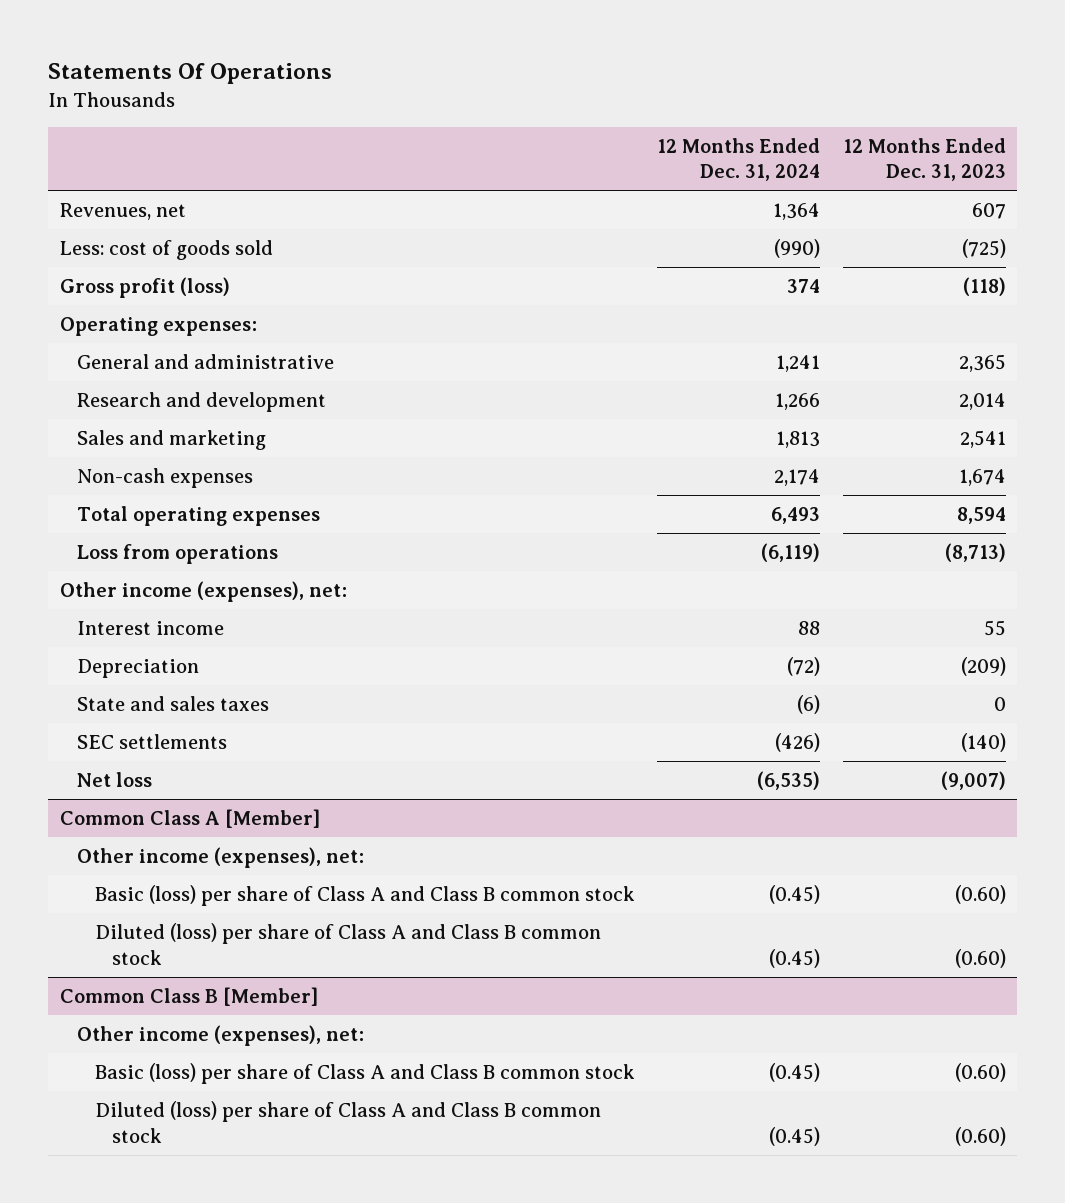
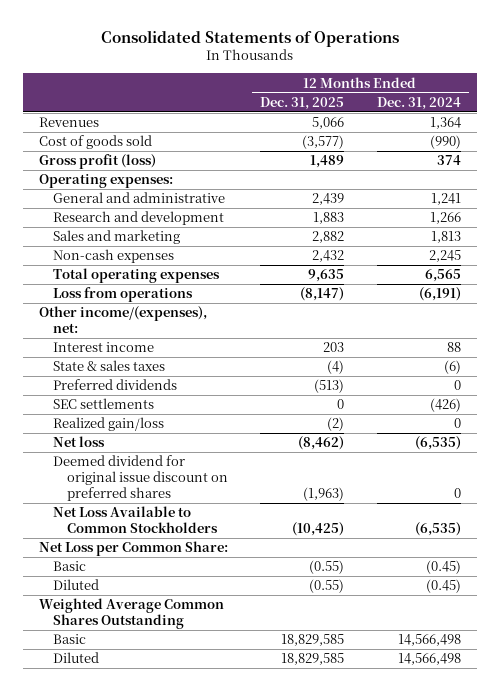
[48,63,333,85] Statements Of Operations -> [100,29,399,47] Consolidated Statements of Operations
[842,137,1006,182] 12 Months Ended Dec. 31, 2023 -> none
none -> [260,97,345,111] Dec. 31, 2025
[59,203,186,221] Revenues, net -> [38,117,99,128] Revenues
[59,240,273,261] Less: cost of goods sold -> [38,135,152,150] Cost of goods sold
[773,469,820,487] 2,174 -> [428,250,461,263] 2,245
[770,507,820,525] 6,493 -> [424,269,461,283] 6,565
[760,543,820,563] (6,119) -> [418,287,461,302] (6,191)
[59,581,347,603] Other income (expenses), net: -> [38,306,207,334] Other income/(expenses), net:
[77,659,200,679] Depreciation -> none
[77,696,270,712] State and sales taxes -> [52,360,165,372] State & sales taxes
none -> [52,379,177,391] Preferred dividends
none -> [52,417,164,432] Realized gain/loss
[59,809,320,829] Common Class A [Member] -> none
[77,847,365,869] Other income (expenses), net: -> none
[59,987,318,1007] Common Class B [Member] -> none
[77,1025,365,1047] Other income (expenses), net: -> none
[94,1063,635,1085] Basic (loss) per share of Class A and Class B common stock -> none
[94,1101,601,1143] Diluted (loss) per share of Class A and Class B common stock -> none
none -> [52,455,228,502] Deemed dividend for original issue discount on preferred shares
none -> [52,506,218,534] Net Loss Available to Common Stockholders
none -> [38,541,228,557] Net Loss per Common Share:
[94,885,635,907] Basic (loss) per share of Class A and Class B common stock -> [52,561,86,572] Basic
[94,923,601,965] Diluted (loss) per share of Class A and Class B common stock -> [52,579,99,591] Diluted
none -> [38,598,224,630] Weighted Average Common Shares Outstanding
none -> [52,634,86,645] Basic
none -> [52,652,99,664] Diluted

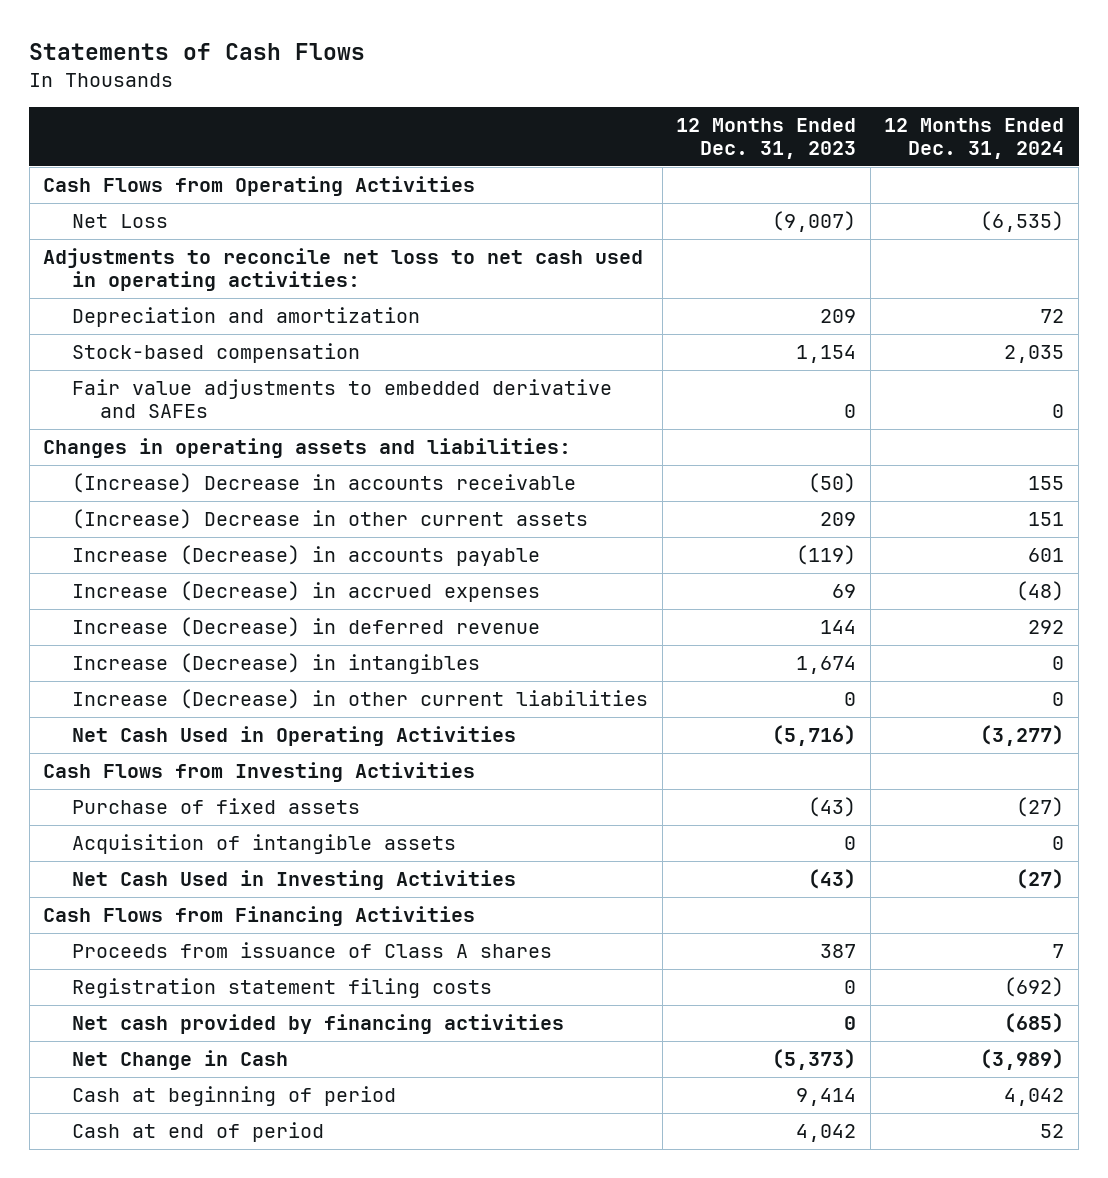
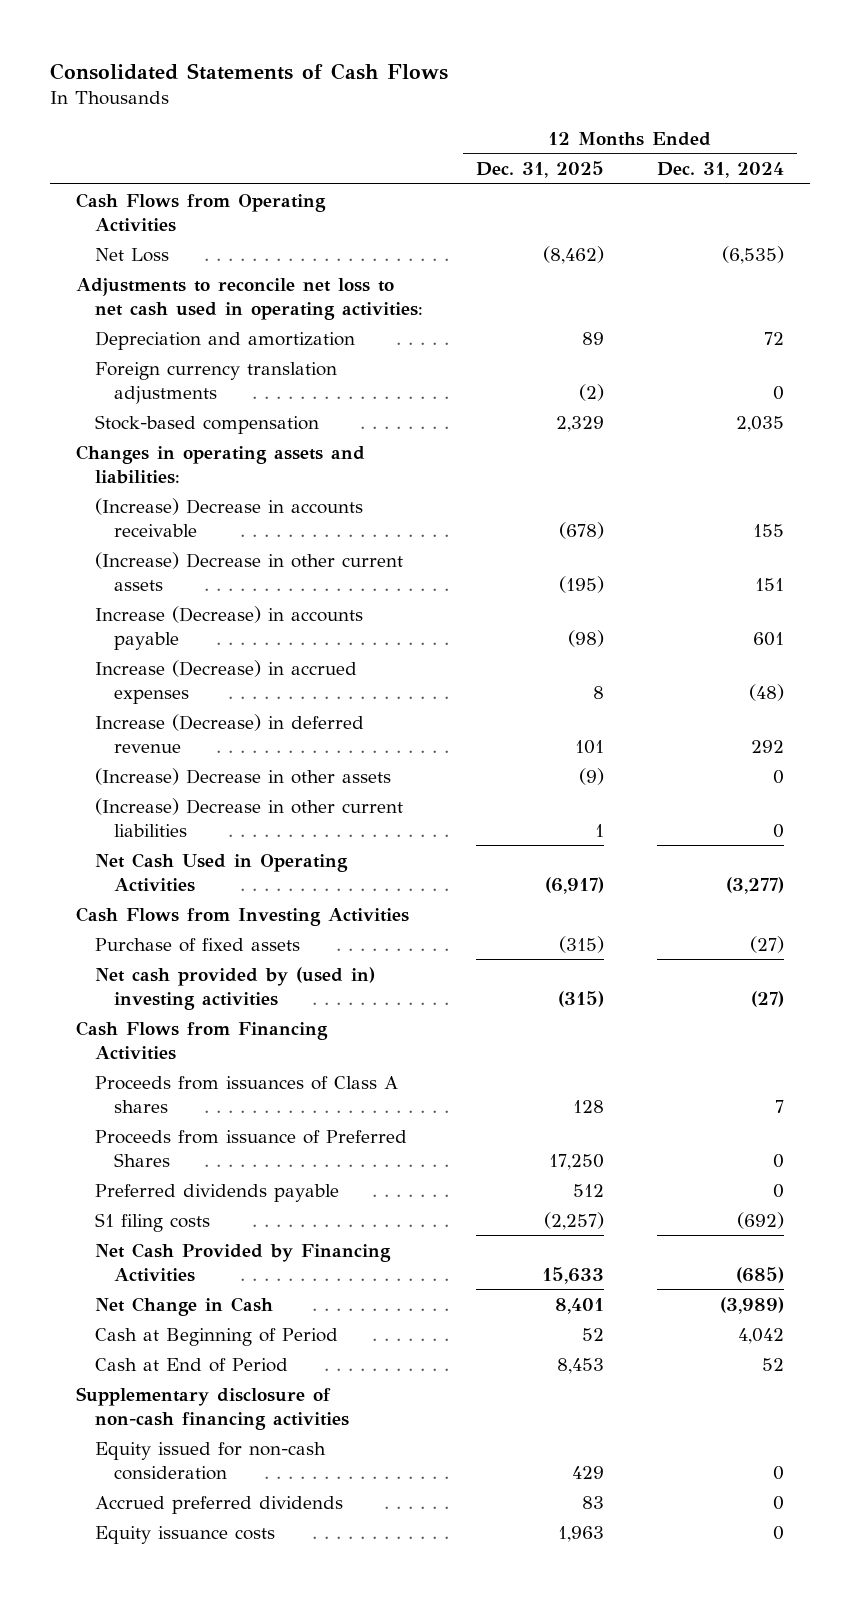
[29,43,366,61] Statements of Cash Flows -> [49,62,448,80] Consolidated Statements of Cash Flows
[676,117,857,159] 12 Months Ended Dec. 31, 2023 -> none
none -> [475,161,604,179] Dec. 31, 2025
none -> [95,361,338,404] Foreign currency translation adjustments
[71,379,612,419] Fair value adjustments to embedded derivative and SAFEs -> none
[71,653,480,675] Increase (Decrease) in intangibles -> [95,767,392,785] (Increase) Decrease in other assets
[71,689,648,710] Increase (Decrease) in other current liabilities -> [95,797,404,837] (Increase) Decrease in other current liabilities
[71,834,456,855] Acquisition of intangible assets -> none
[71,870,516,891] Net Cash Used in Investing Activities -> [95,966,376,1010] Net cash provided by (used in) investing activities
[71,942,552,959] Proceeds from issuance of Class A shares -> [95,1075,399,1113] Proceeds from issuances of Class A shares
none -> [95,1129,408,1167] Proceeds from issuance of Preferred Shares
none -> [95,1183,340,1202] Preferred dividends payable
[71,978,492,999] Registration statement filing costs -> [95,1212,211,1232] S1 filing costs
[71,1014,564,1035] Net cash provided by financing activities -> [95,1242,392,1282] Net Cash Provided by Financing Activities
[71,1086,396,1107] Cash at beginning of period -> [95,1327,339,1346] Cash at Beginning of Period
[71,1122,324,1143] Cash at end of period -> [95,1357,289,1372] Cash at End of Period
none -> [76,1386,350,1430] Supplementary disclosure of non-cash financing activities
none -> [95,1441,327,1480] Equity issued for non-cash consideration
none -> [95,1495,344,1514] Accrued preferred dividends
none -> [95,1525,276,1544] Equity issuance costs

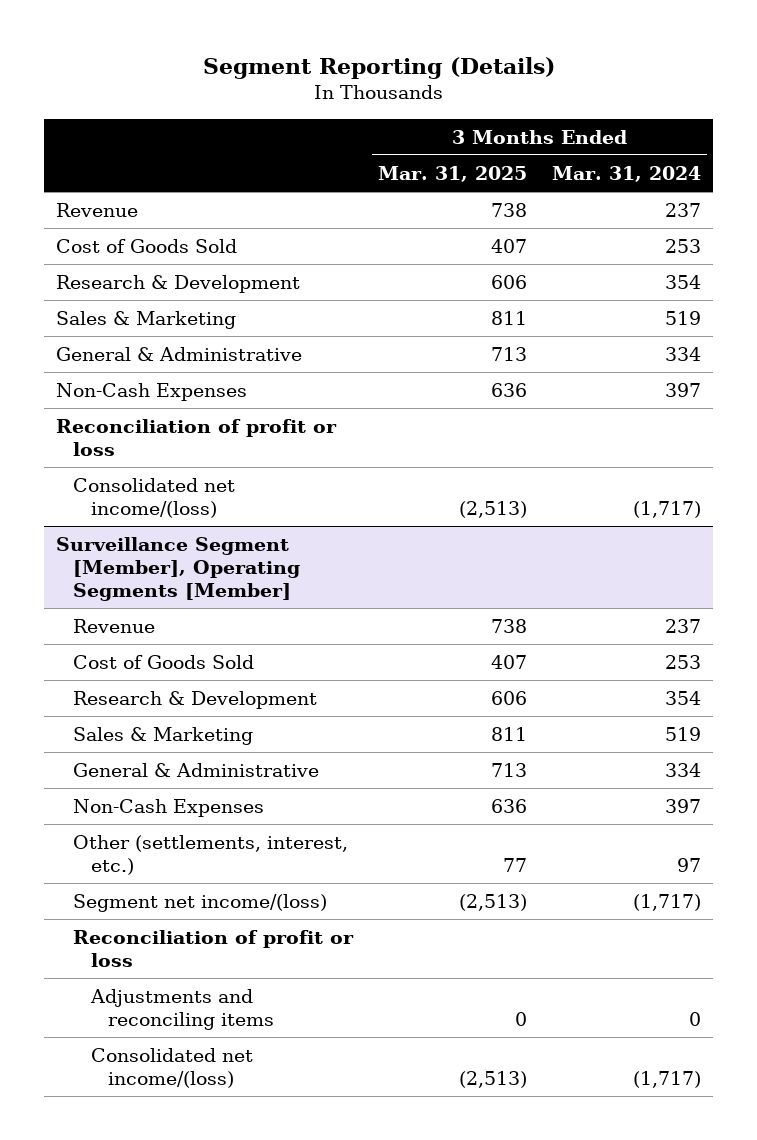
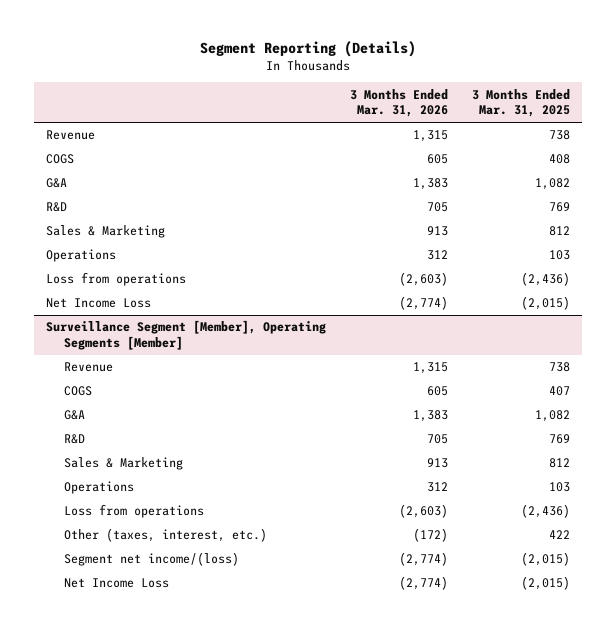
[551,166,701,183] Mar. 31, 2024 -> none
none -> [349,88,448,118] 3 Months Ended Mar. 31, 2026
[56,239,238,254] Cost of Goods Sold -> none
[56,275,301,294] Research & Development -> none
[56,347,303,362] General & Administrative -> none
[56,383,248,402] Non-Cash Expenses -> none
[56,419,338,457] Reconciliation of profit or loss -> none
none -> [45,154,74,165] COGS
none -> [45,178,67,189] G&A
none -> [45,202,67,213] R&D
[491,311,528,326] 811 -> [548,226,570,237] 812
none -> [45,249,116,263] Operations
none -> [45,272,186,287] Loss from operations
[73,478,236,519] Consolidated net income/(loss) -> [45,298,151,309] Net Income Loss
[459,501,528,519] (2,513) -> [520,296,570,311] (2,015)
[73,691,318,710] Research & Development -> none
[73,763,320,778] General & Administrative -> none
[73,799,265,818] Non-Cash Expenses -> none
[73,930,355,968] Reconciliation of profit or loss -> none
[89,989,275,1031] Adjustments and reconciling items -> none
[73,655,255,670] Cost of Goods Sold -> [63,386,92,397] COGS
none -> [63,410,85,421] G&A
none -> [63,434,85,445] R&D
[491,727,528,742] 811 -> [548,458,570,469] 812
none -> [63,481,134,495] Operations
none -> [63,504,204,519] Loss from operations
[73,835,349,876] Other (settlements, interest, etc.) -> [63,528,267,543] Other (taxes, interest, etc.)
[503,858,528,873] 77 -> [548,530,570,540] 422
[459,894,528,912] (2,513) -> [520,552,570,567] (2,015)
[90,1048,253,1089] Consolidated net income/(loss) -> [63,578,169,589] Net Income Loss
[459,1071,528,1089] (2,513) -> [520,576,570,591] (2,015)

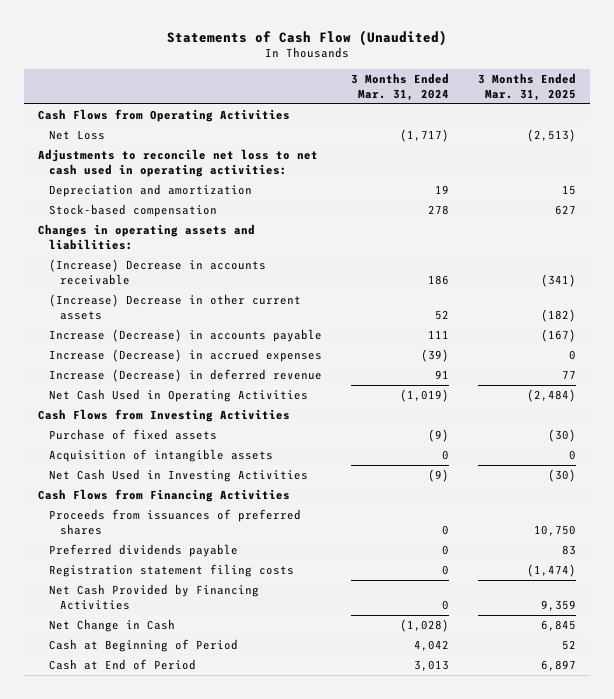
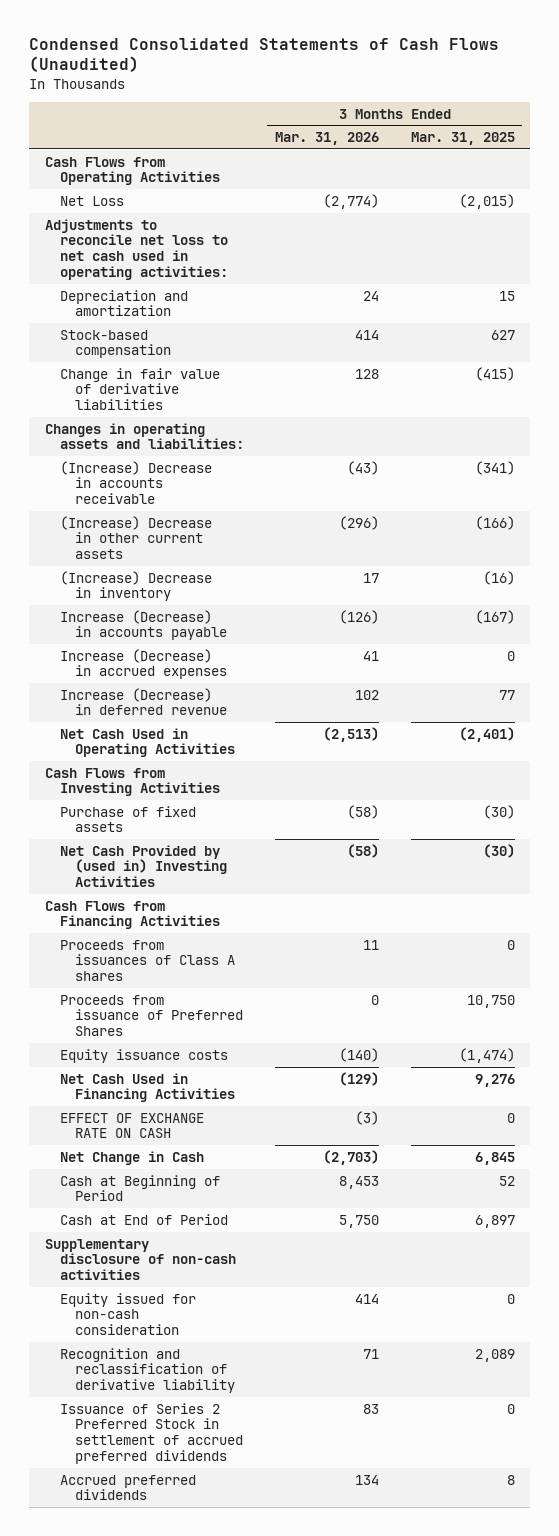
[166,29,447,46] Statements of Cash Flow (Unaudited) -> [29,37,500,73] Condensed Consolidated Statements of Cash Flows (Unaudited)
[350,72,449,101] 3 Months Ended Mar. 31, 2024 -> none
none -> [275,132,380,146] Mar. 31, 2026
[526,129,576,143] (2,513) -> [458,193,515,209] (2,015)
none -> [60,367,221,411] Change in fair value of derivative liabilities
[540,308,576,322] (182) -> [474,515,515,530] (166)
none -> [60,570,213,602] (Increase) Decrease in inventory
[526,389,576,403] (2,484) -> [458,726,515,742] (2,401)
[49,449,274,463] Acquisition of intangible assets -> none
[49,469,309,483] Net Cash Used in Investing Activities -> [60,844,228,888] Net Cash Provided by (used in) Investing Activities
[49,544,239,558] Preferred dividends payable -> none
none -> [60,939,236,982] Proceeds from issuances of Class A shares
[49,509,302,535] Proceeds from issuances of preferred shares -> [60,994,244,1037] Proceeds from issuance of Preferred Shares
[49,564,295,578] Registration statement filing costs -> [60,1048,229,1063] Equity issuance costs
[49,584,260,610] Net Cash Provided by Financing Activities -> [60,1072,236,1103] Net Cash Used in Financing Activities
[540,599,576,611] 9,359 -> [474,1073,515,1087] 9,276
none -> [60,1112,205,1139] EFFECT OF EXCHANGE RATE ON CASH
none -> [44,1238,237,1281] Supplementary disclosure of non-cash activities
none -> [60,1292,197,1336] Equity issued for non-cash consideration
none -> [60,1347,236,1394] Recognition and reclassification of derivative liability
none -> [60,1402,244,1465] Issuance of Series 2 Preferred Stock in settlement of accrued preferred dividends
none -> [60,1474,197,1501] Accrued preferred dividends

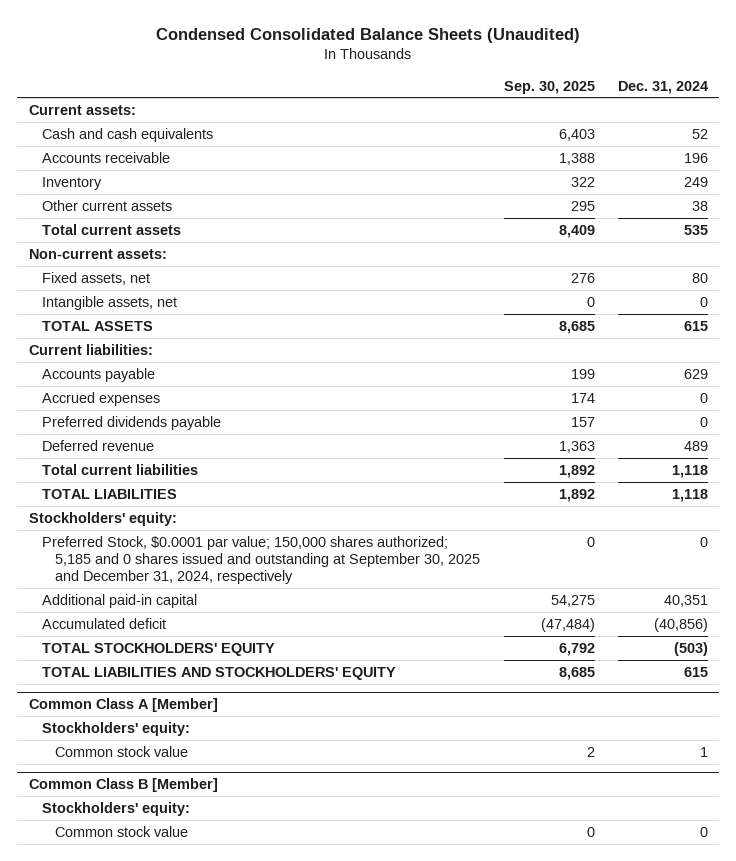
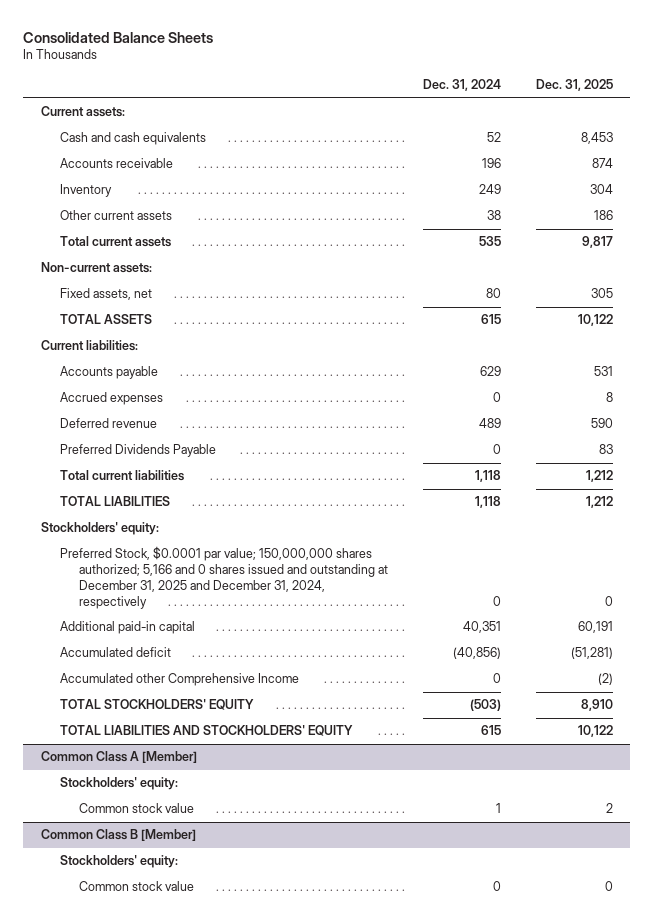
[156,27,581,43] Condensed Consolidated Balance Sheets (Unaudited) -> [23,31,214,43] Consolidated Balance Sheets
[503,80,595,94] Sep. 30, 2025 -> none
none -> [535,79,613,92] Dec. 31, 2025
[41,295,177,310] Intangible assets, net -> none
[41,415,221,430] Preferred dividends payable -> none
none -> [59,444,216,458] Preferred Dividends Payable
[41,535,481,585] Preferred Stock, $0.0001 par value; 150,000 shares authorized; 5,185 and 0 shares issued and outstanding at September 30, 2025 and December 31, 2024, respectively -> [59,546,388,610] Preferred Stock, $0.0001 par value; 150,000,000 shares authorized; 5,166 and 0 shares issued and outstanding at December 31, 2025 and December 31, 2024, respectively
none -> [59,673,299,687] Accumulated other Comprehensive Income

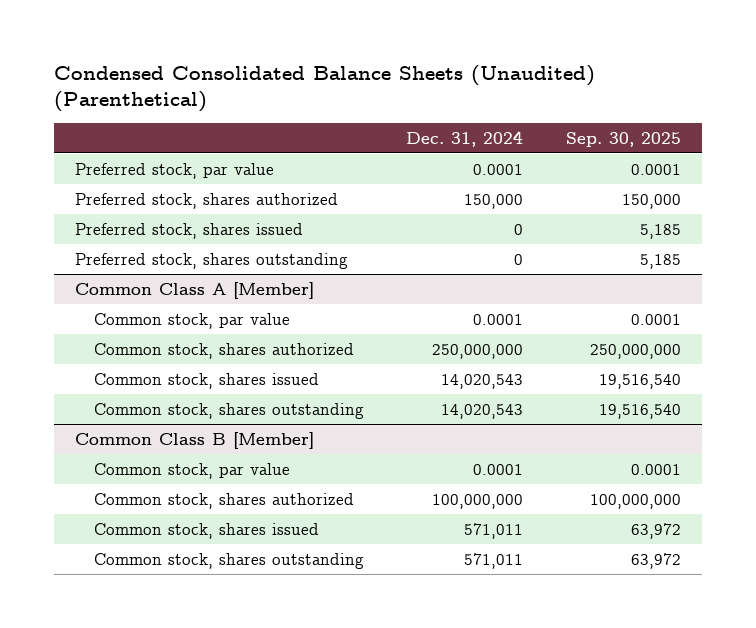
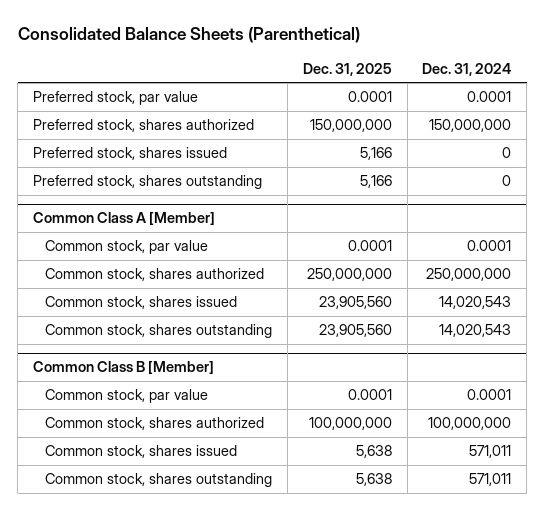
[53,64,595,113] Condensed Consolidated Balance Sheets (Unaudited) (Parenthetical) -> [17,27,360,44] Consolidated Balance Sheets (Parenthetical)
[565,131,681,147] Sep. 30, 2025 -> none
none -> [302,62,392,76] Dec. 31, 2025
[464,193,524,209] 150,000 -> [429,119,512,133] 150,000,000

